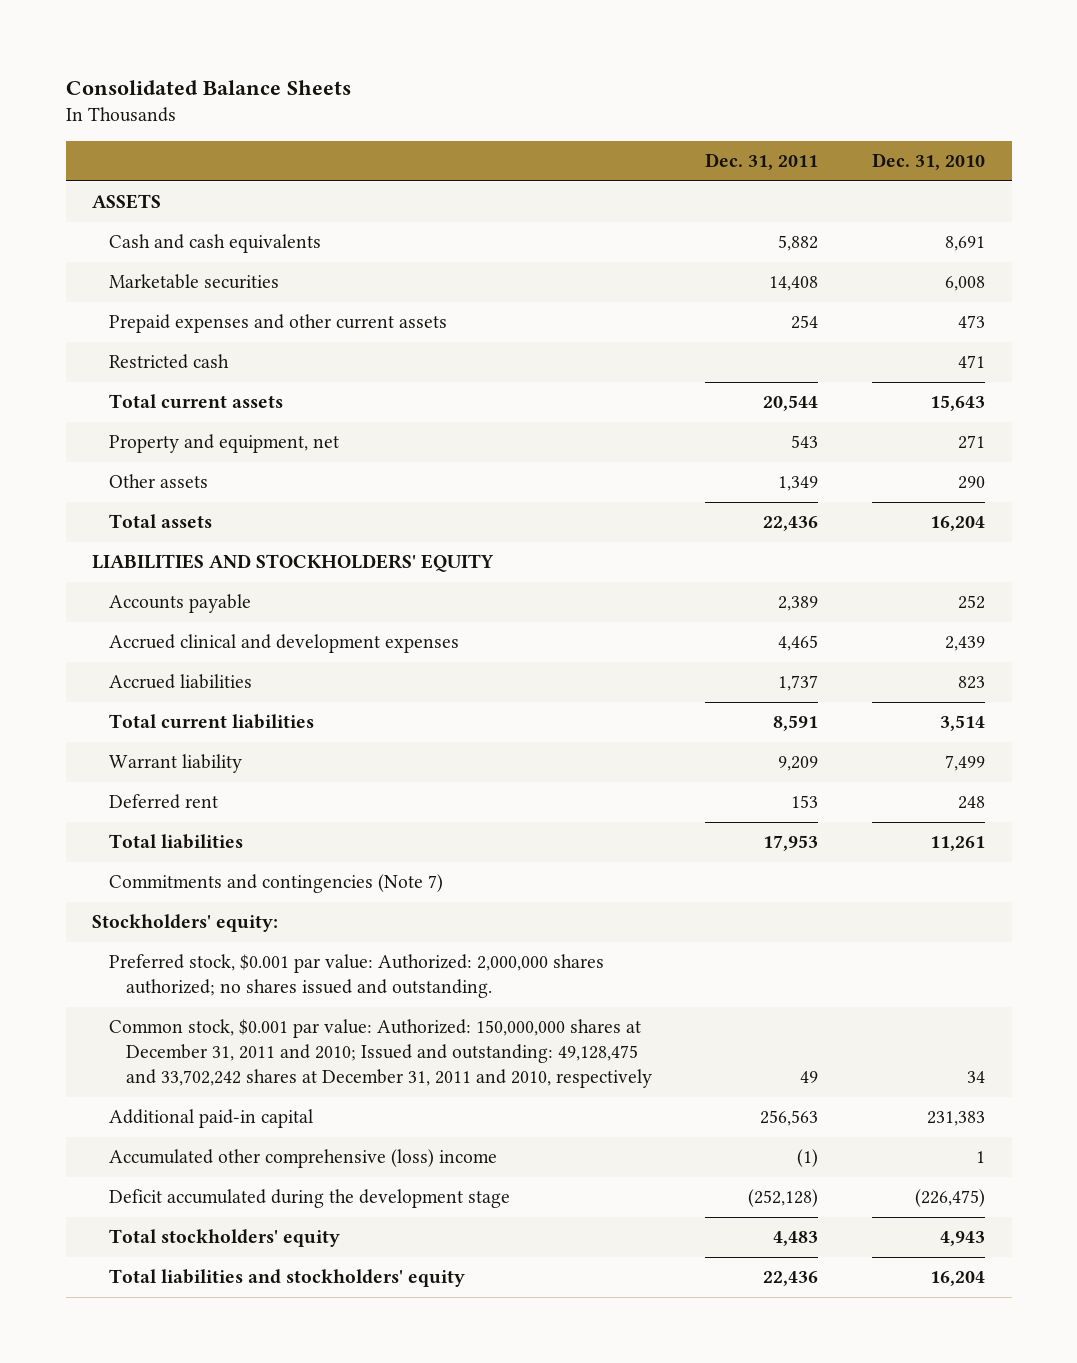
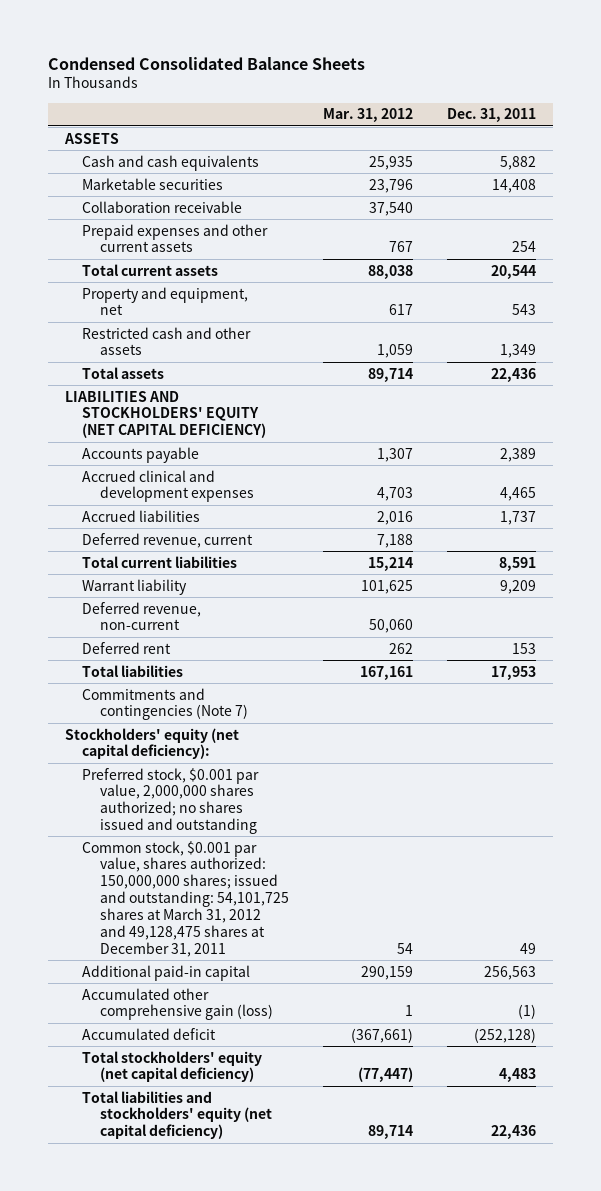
[65,80,351,96] Consolidated Balance Sheets -> [47,56,365,70] Condensed Consolidated Balance Sheets
[871,153,985,171] Dec. 31, 2010 -> none
none -> [323,108,414,123] Mar. 31, 2012
none -> [82,200,243,213] Collaboration receivable
[109,354,230,370] Restricted cash -> none
[109,474,209,489] Other assets -> [82,326,252,356] Restricted cash and other assets
[92,554,495,573] LIABILITIES AND STOCKHOLDERS' EQUITY -> [64,390,267,439] LIABILITIES AND STOCKHOLDERS' EQUITY (NET CAPITAL DEFICIENCY)
none -> [82,532,254,548] Deferred revenue, current
none -> [82,601,202,631] Deferred revenue, non-current
[92,914,279,933] Stockholders' equity: -> [64,727,239,760] Stockholders' equity (net capital deficiency):
[109,954,605,999] Preferred stock, $0.001 par value: Authorized: 2,000,000 shares authorized; no shares issued and outstanding. -> [82,767,260,835] Preferred stock, $0.001 par value, 2,000,000 shares authorized; no shares issued and outstanding
[109,1019,652,1089] Common stock, $0.001 par value: Authorized: 150,000,000 shares at December 31, 2011 and 2010; Issued and outstanding: 49,128,475 and 33,702,242 shares at December 31, 2011 and 2010, respectively -> [82,840,290,957] Common stock, $0.001 par value, shares authorized: 150,000,000 shares; issued and outstanding: 54,101,725 shares at March 31, 2012 and 49,128,475 shares at December 31, 2011
[109,1149,498,1169] Accumulated other comprehensive (loss) income -> [82,987,274,1021] Accumulated other comprehensive gain (loss)
[109,1189,511,1209] Deficit accumulated during the development stage -> [82,1027,217,1040] Accumulated deficit
[109,1229,341,1248] Total stockholders' equity -> [82,1050,263,1083] Total stockholders' equity (net capital deficiency)
[109,1269,466,1288] Total liabilities and stockholders' equity -> [82,1090,273,1140] Total liabilities and stockholders' equity (net capital deficiency)

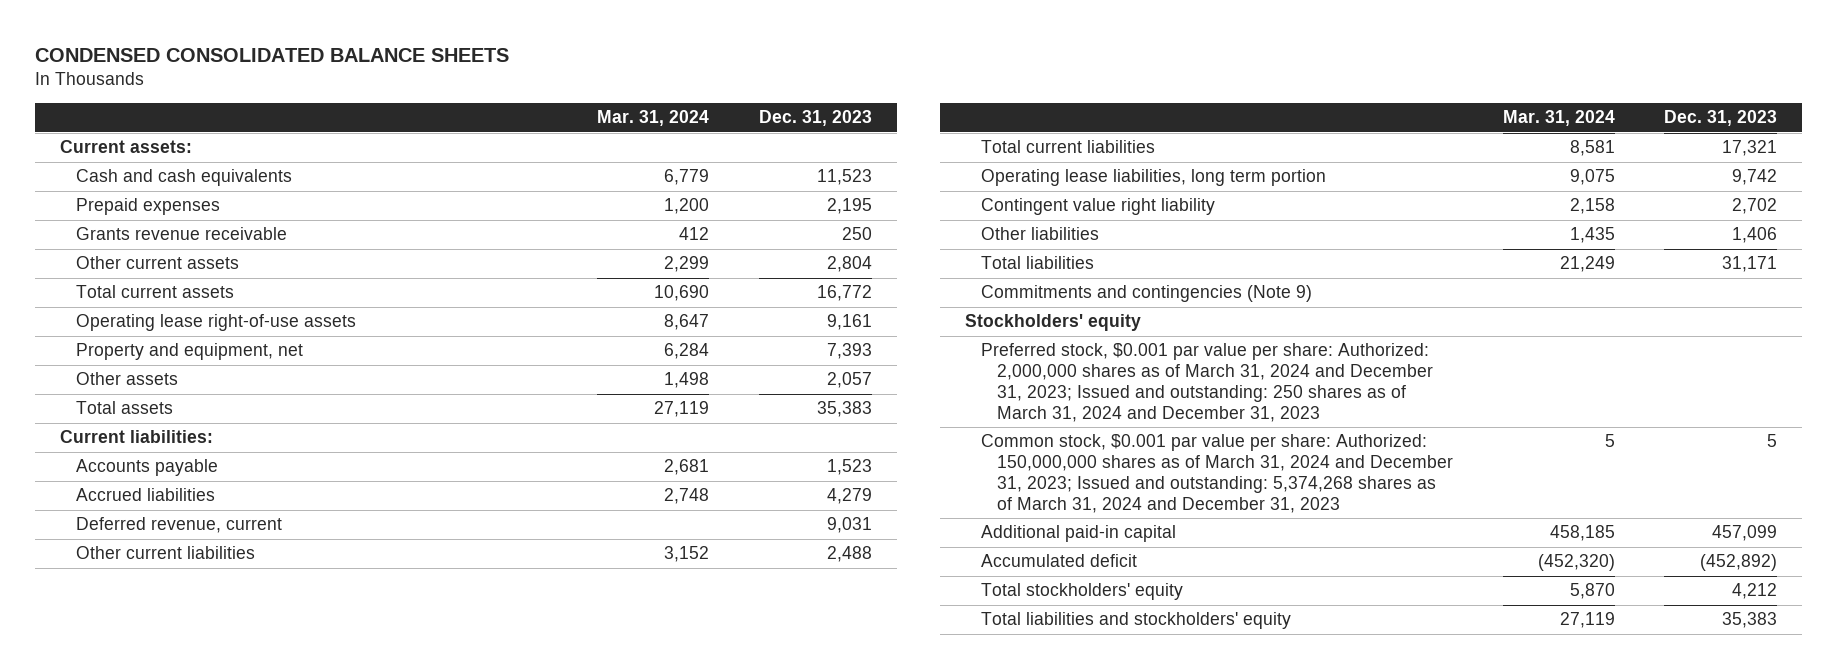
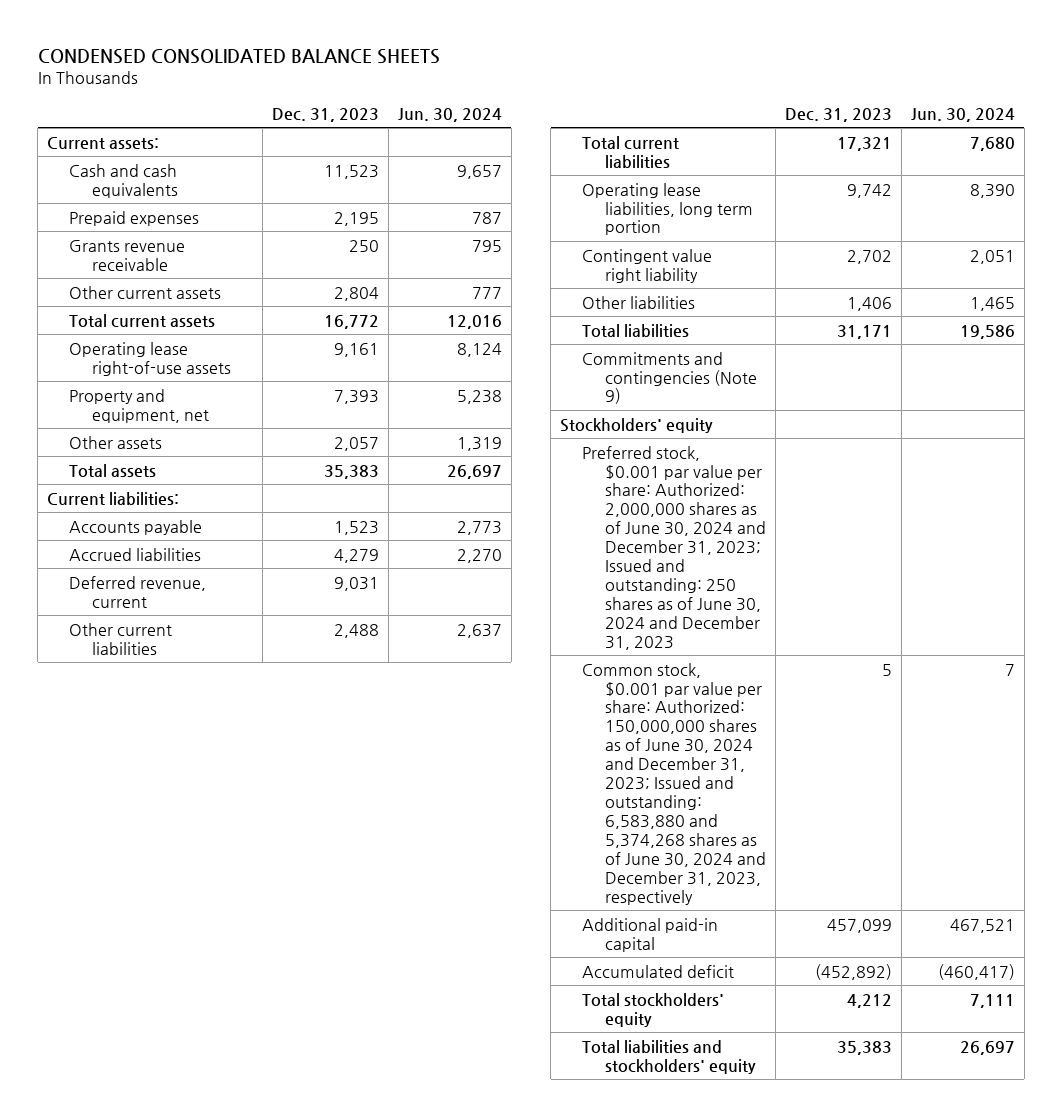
[597,110,710,127] Mar. 31, 2024 -> none
none -> [397,107,502,122] Jun. 30, 2024
[981,343,1433,422] Preferred stock, $0.001 par value per share: Authorized: 2,000,000 shares as of March 31, 2024 and December 31, 2023; Issued and outstanding: 250 shares as of March 31, 2024 and December 31, 2023 -> [582,445,766,650] Preferred stock, $0.001 par value per share: Authorized: 2,000,000 shares as of June 30, 2024 and December 31, 2023; Issued and outstanding: 250 shares as of June 30, 2024 and December 31, 2023
[981,434,1453,513] Common stock, $0.001 par value per share: Authorized: 150,000,000 shares as of March 31, 2024 and December 31, 2023; Issued and outstanding: 5,374,268 shares as of March 31, 2024 and December 31, 2023 -> [582,662,766,905] Common stock, $0.001 par value per share: Authorized: 150,000,000 shares as of June 30, 2024 and December 31, 2023; Issued and outstanding: 6,583,880 and 5,374,268 shares as of June 30, 2024 and December 31, 2023, respectively

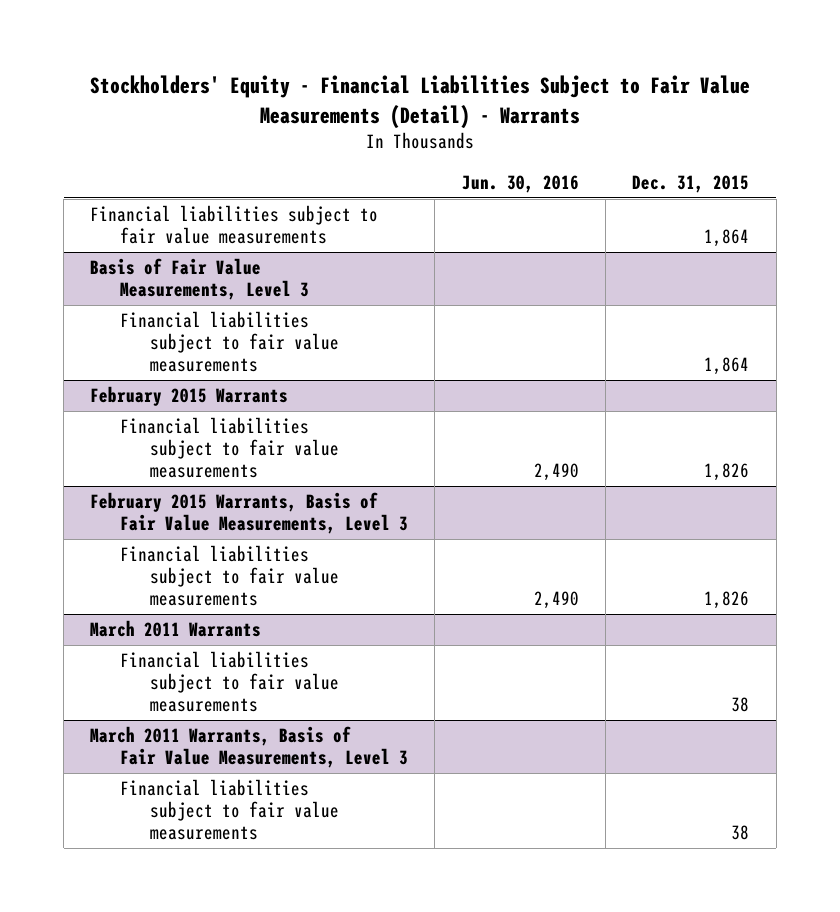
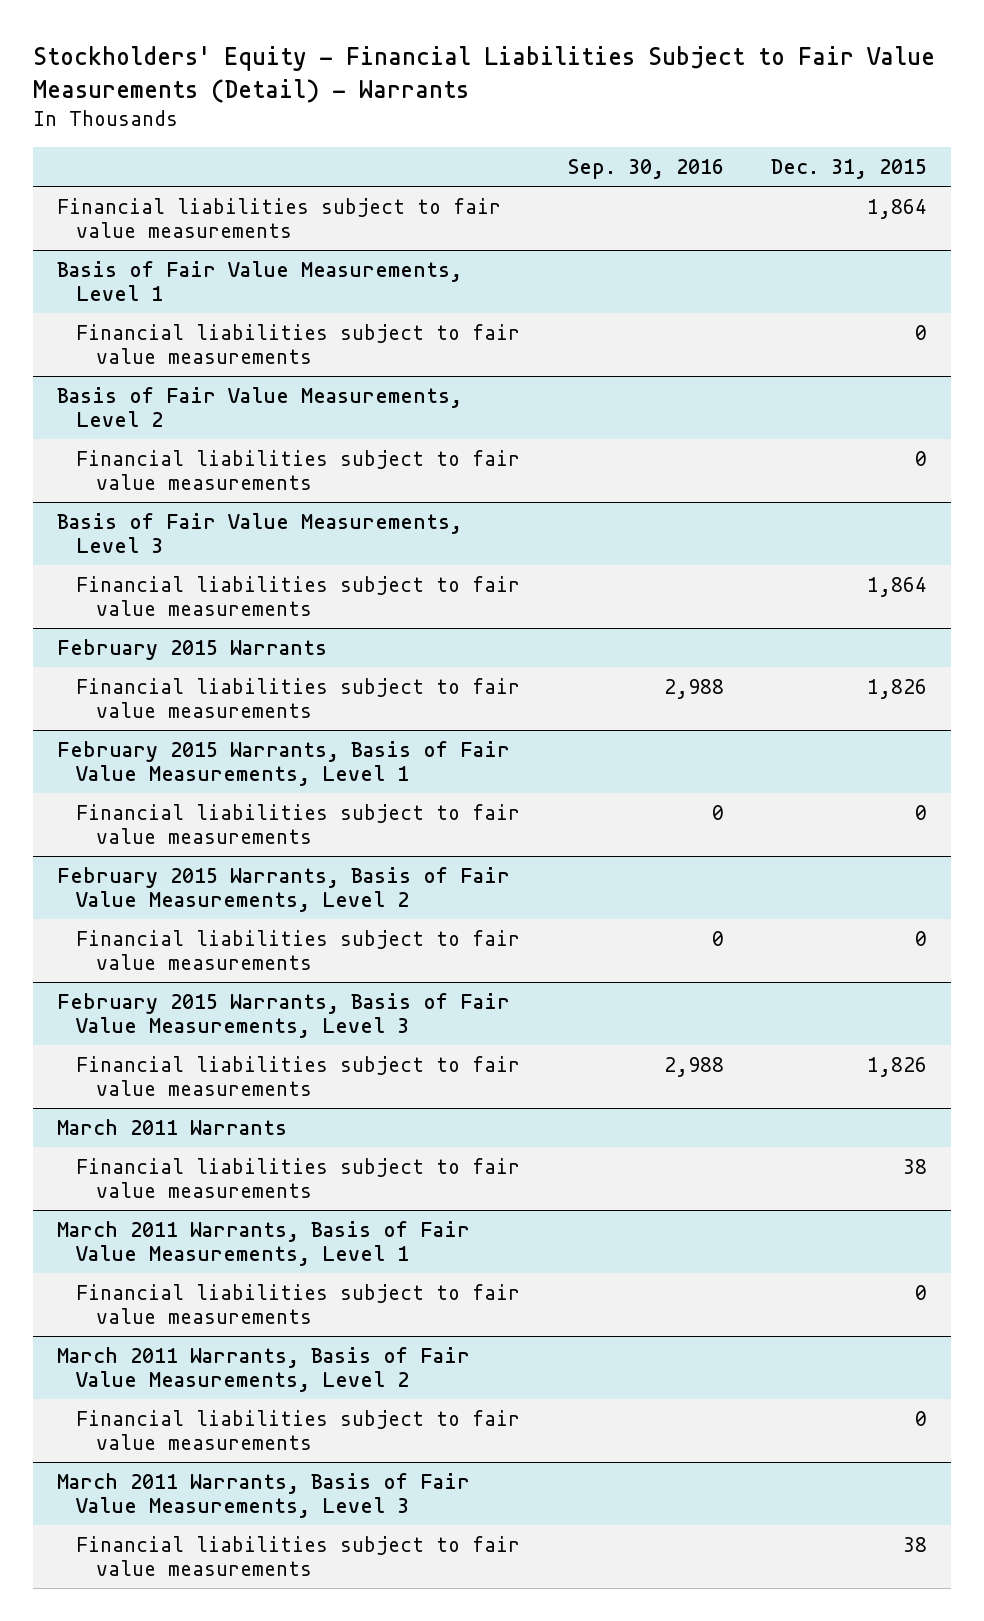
[461,175,579,194] Jun. 30, 2016 -> none
none -> [567,158,724,179] Sep. 30, 2016
none -> [56,260,462,301] Basis of Fair Value Measurements, Level 1
none -> [76,323,521,364] Financial liabilities subject to fair value measurements
none -> [56,386,462,427] Basis of Fair Value Measurements, Level 2
none -> [76,449,521,490] Financial liabilities subject to fair value measurements
none -> [56,740,510,786] February 2015 Warrants, Basis of Fair Value Measurements, Level 1
none -> [76,803,521,844] Financial liabilities subject to fair value measurements
none -> [56,866,510,912] February 2015 Warrants, Basis of Fair Value Measurements, Level 2
none -> [76,929,521,970] Financial liabilities subject to fair value measurements
none -> [56,1220,470,1266] March 2011 Warrants, Basis of Fair Value Measurements, Level 1
none -> [76,1283,521,1324] Financial liabilities subject to fair value measurements
none -> [56,1346,470,1392] March 2011 Warrants, Basis of Fair Value Measurements, Level 2
none -> [76,1409,521,1450] Financial liabilities subject to fair value measurements

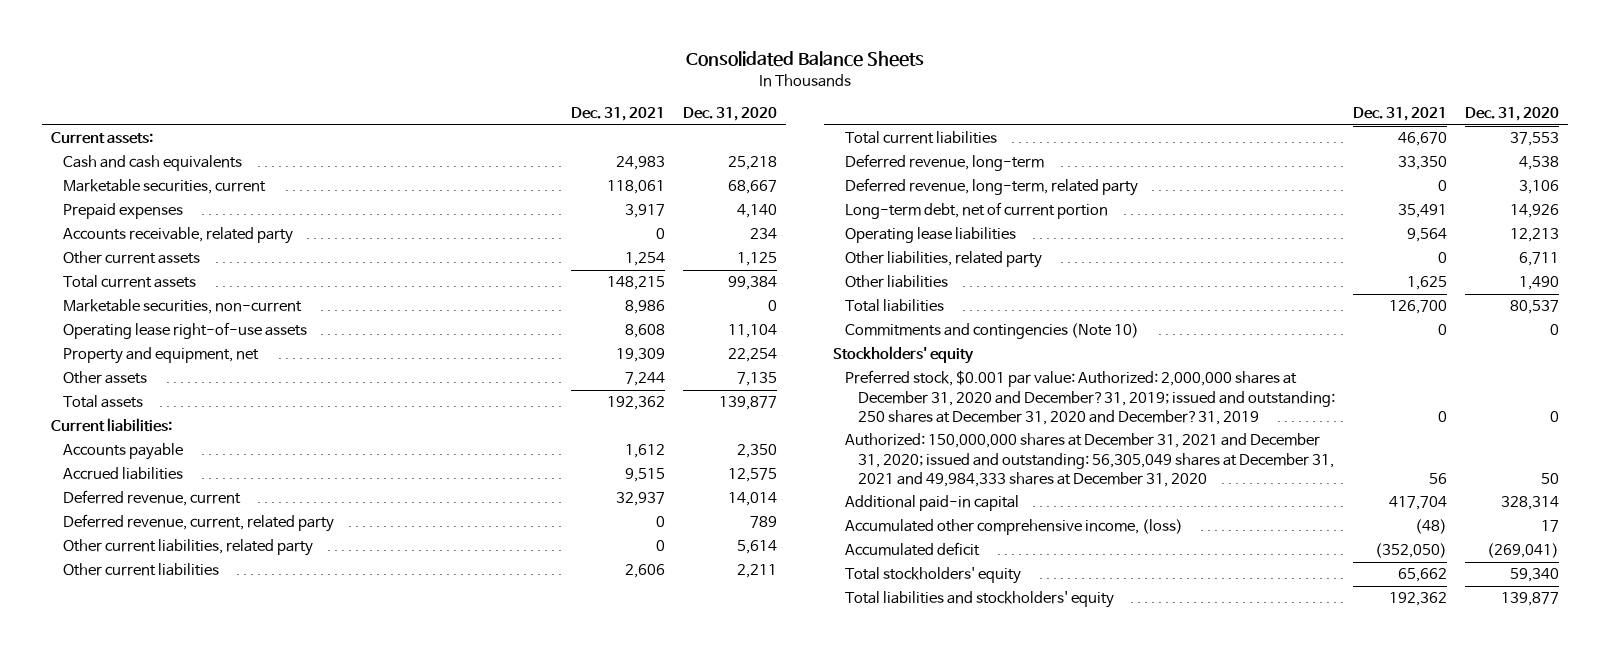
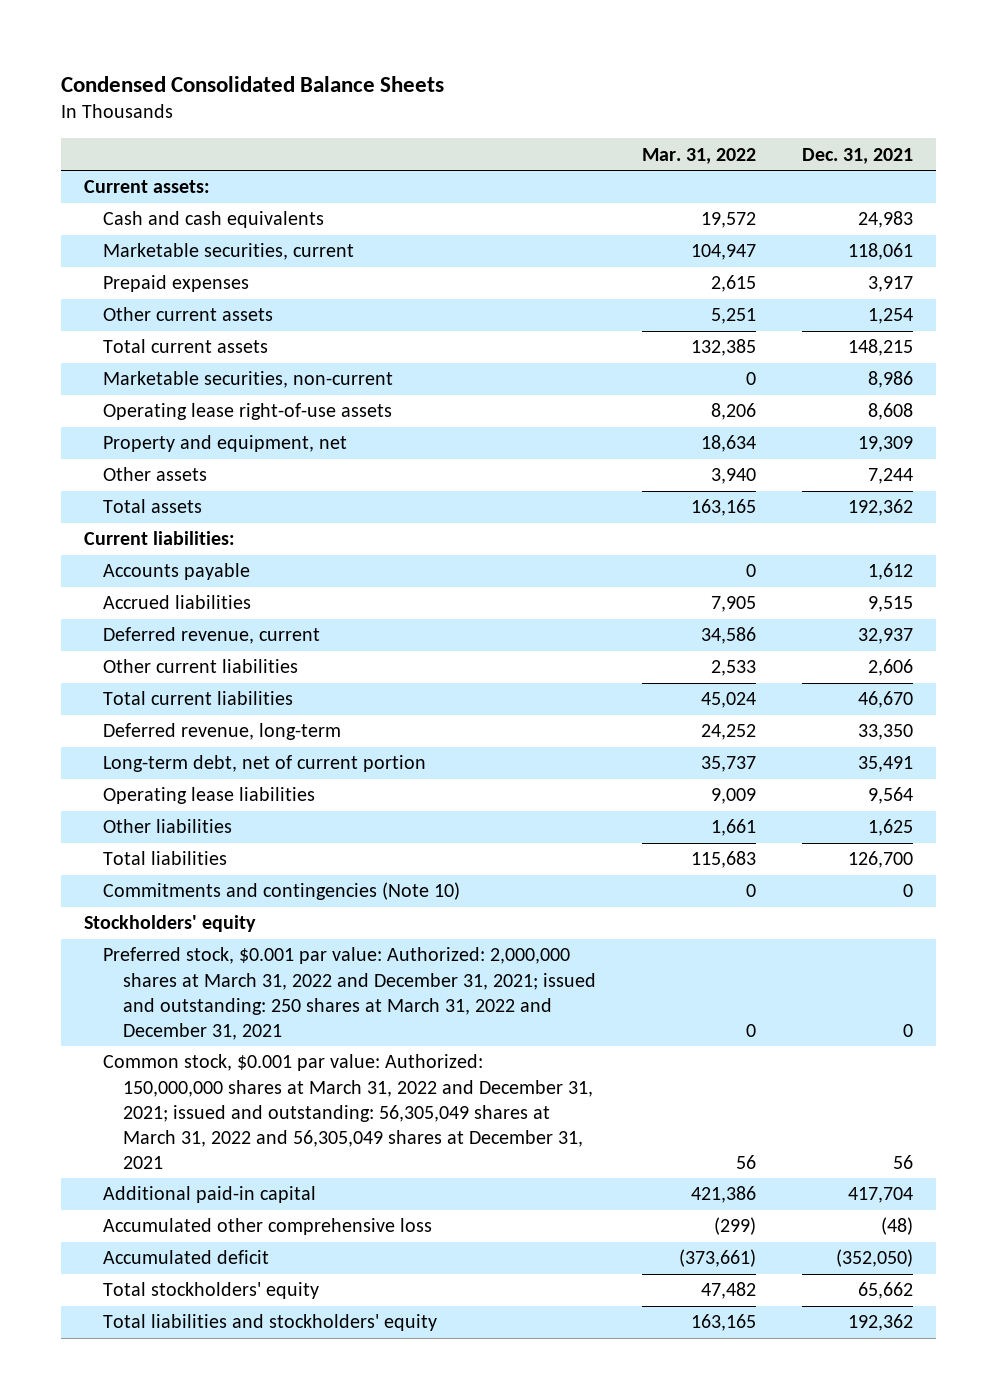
[685,51,924,68] Consolidated Balance Sheets -> [60,75,444,92] Condensed Consolidated Balance Sheets
[682,107,777,122] Dec. 31, 2020 -> none
none -> [642,147,757,164] Mar. 31, 2022
[63,227,294,245] Accounts receivable, related party -> none
[63,514,335,533] Deferred revenue, current, related party -> none
[63,539,314,557] Other current liabilities, related party -> none
[845,178,1139,197] Deferred revenue, long-term, related party -> none
[845,251,1043,269] Other liabilities, related party -> none
[845,370,1335,425] Preferred stock, $0.001 par value: Authorized: 2,000,000 shares at December 31, 2020 and December?31, 2019; issued and outstanding: 250 shares at December 31, 2020 and December?31, 2019 -> [103,947,597,1040] Preferred stock, $0.001 par value: Authorized: 2,000,000 shares at March 31, 2022 and December 31, 2021; issued and outstanding: 250 shares at March 31, 2022 and December 31, 2021
[845,433,1334,487] Authorized: 150,000,000 shares at December 31, 2021 and December 31, 2020; issued and outstanding: 56,305,049 shares at December 31, 2021 and 49,984,333 shares at December 31, 2020 -> [103,1054,594,1169] Common stock, $0.001 par value: Authorized: 150,000,000 shares at March 31, 2022 and December 31, 2021; issued and outstanding: 56,305,049 shares at March 31, 2022 and 56,305,049 shares at December 31, 2021
[845,519,1184,536] Accumulated other comprehensive income, (loss) -> [103,1218,433,1236] Accumulated other comprehensive loss

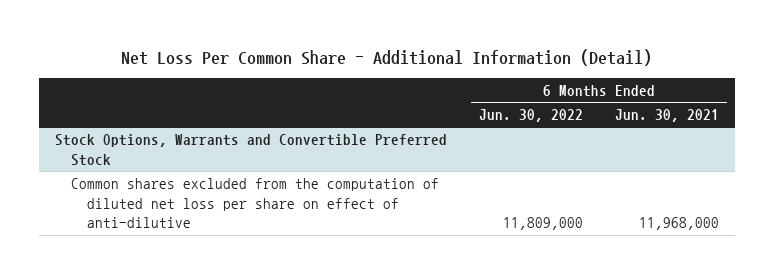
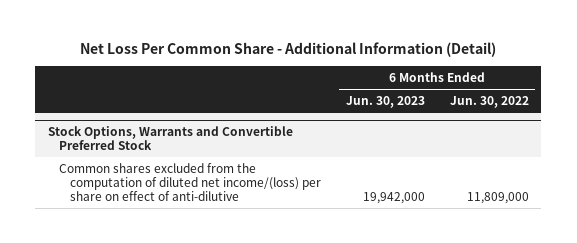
[615,109,720,123] Jun. 30, 2021 -> none
none -> [345,96,425,109] Jun. 30, 2023
[70,177,439,229] Common shares excluded from the computation of diluted net loss per share on effect of anti-dilutive -> [58,162,321,202] Common shares excluded from the computation of diluted net income/(loss) per share on effect of anti-dilutive

